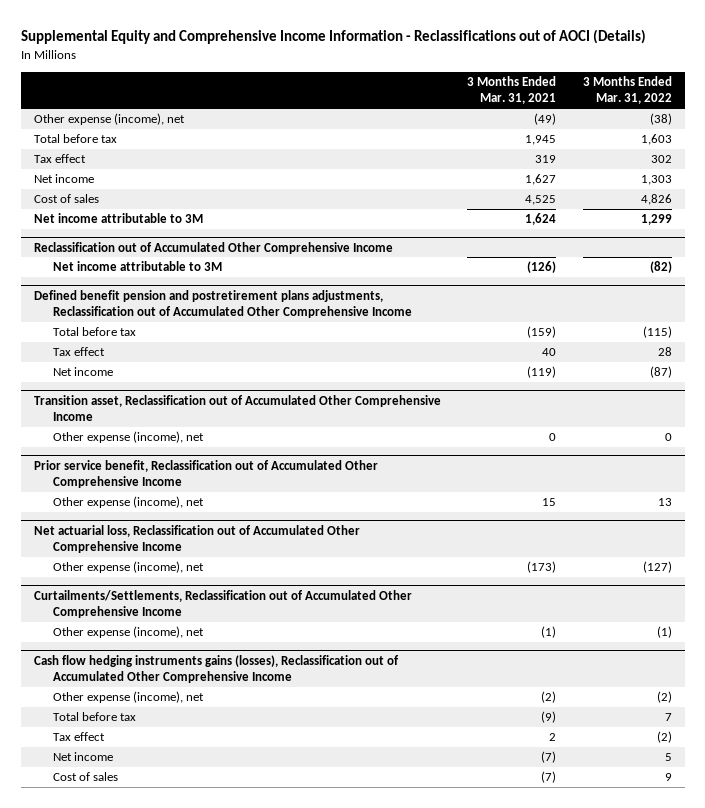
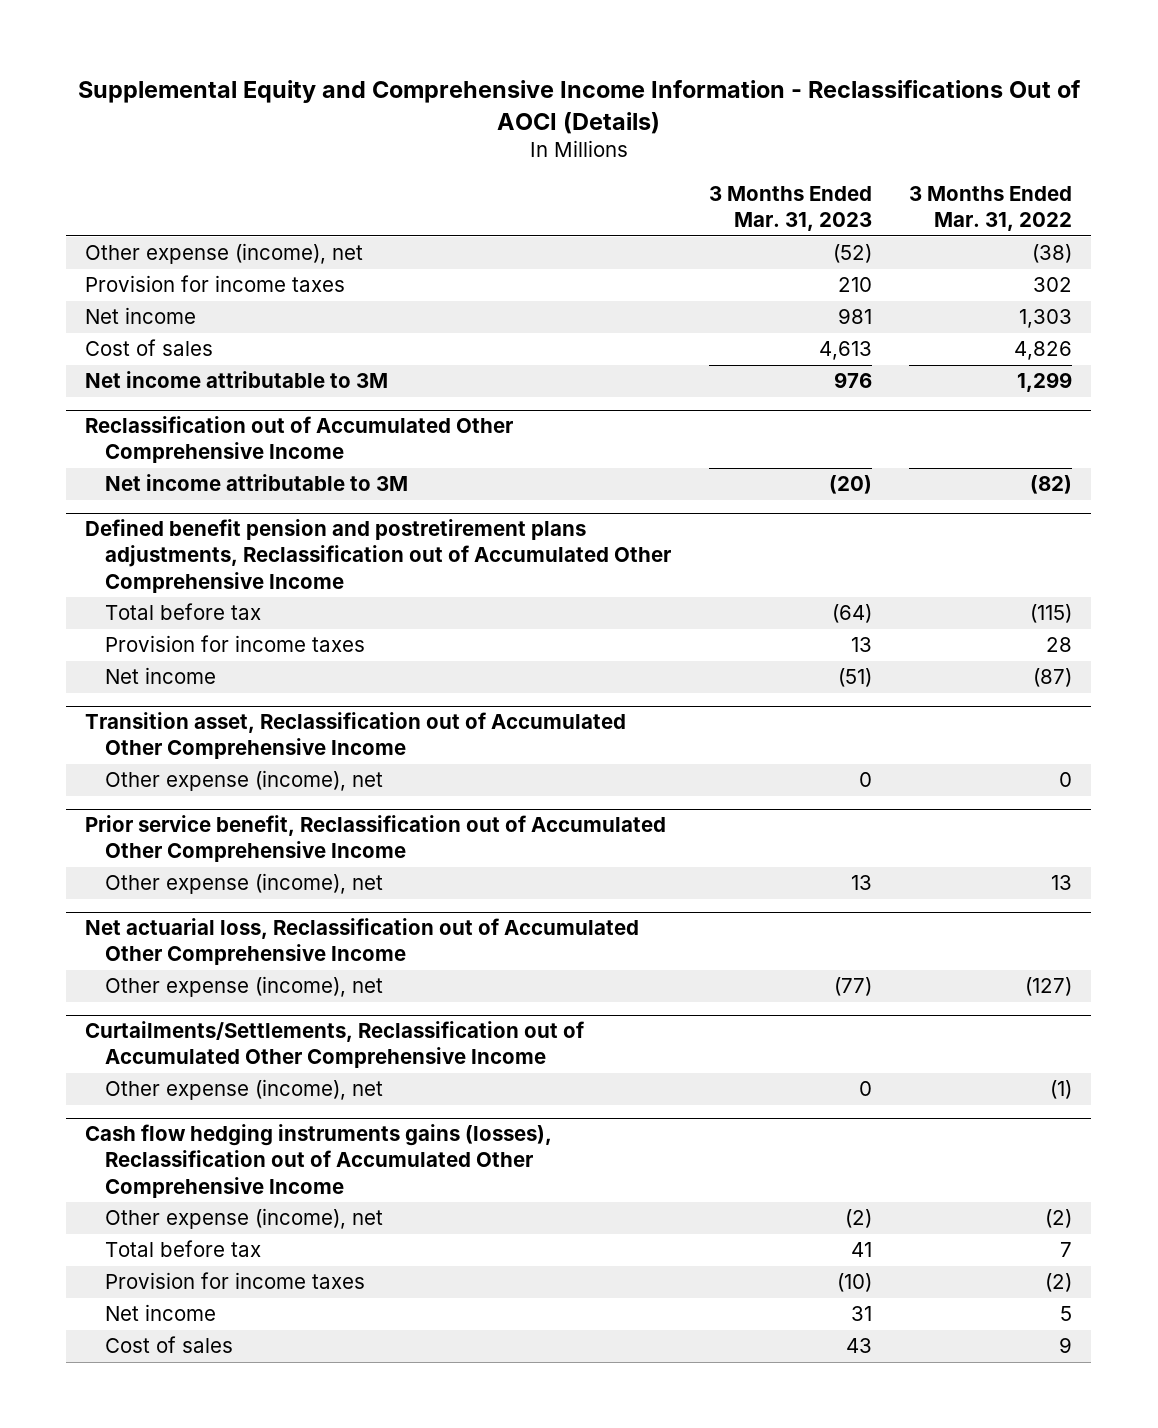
[20,28,646,44] Supplemental Equity and Comprehensive Income Information - Reclassifications out of AOCI (Details) -> [77,79,1081,134] Supplemental Equity and Comprehensive Income Information - Reclassifications Out of AOCI (Details)
[467,75,557,105] 3 Months Ended Mar. 31, 2021 -> none
none -> [708,186,872,232] 3 Months Ended Mar. 31, 2023
[33,134,117,144] Total before tax -> none
[33,154,86,164] Tax effect -> [85,275,346,293] Provision for income taxes
[52,347,105,357] Tax effect -> [105,635,366,653] Provision for income taxes
[52,732,105,742] Tax effect -> [105,1272,366,1290] Provision for income taxes

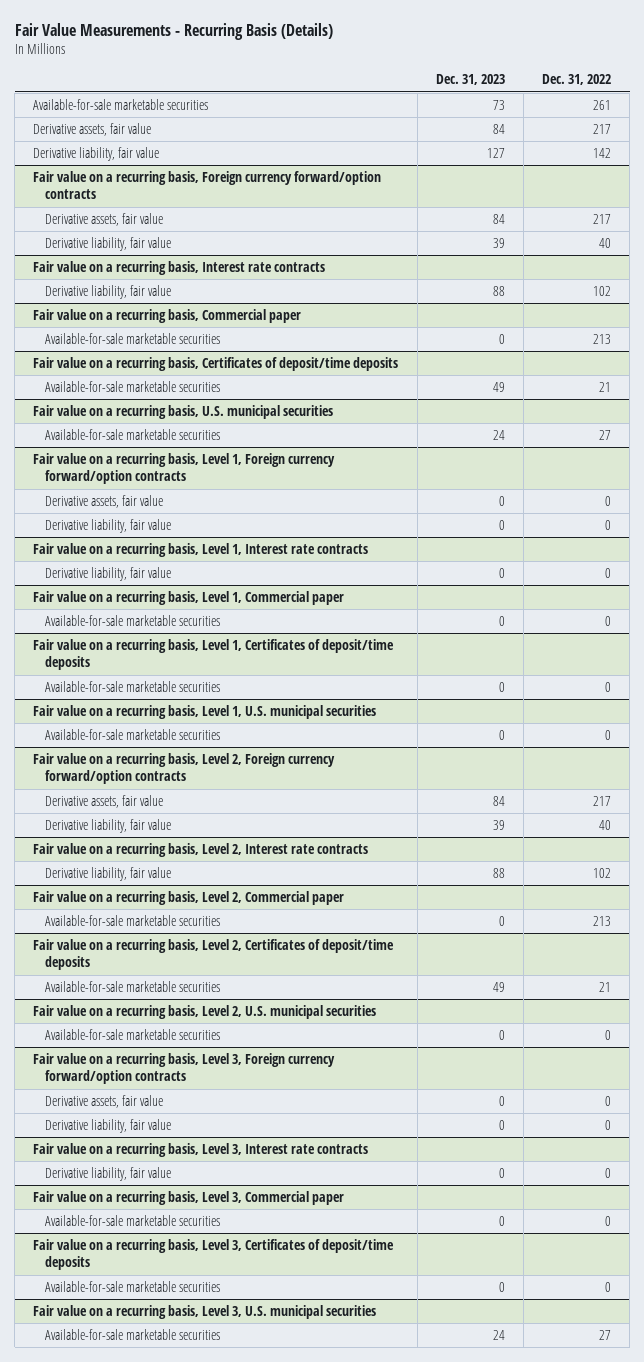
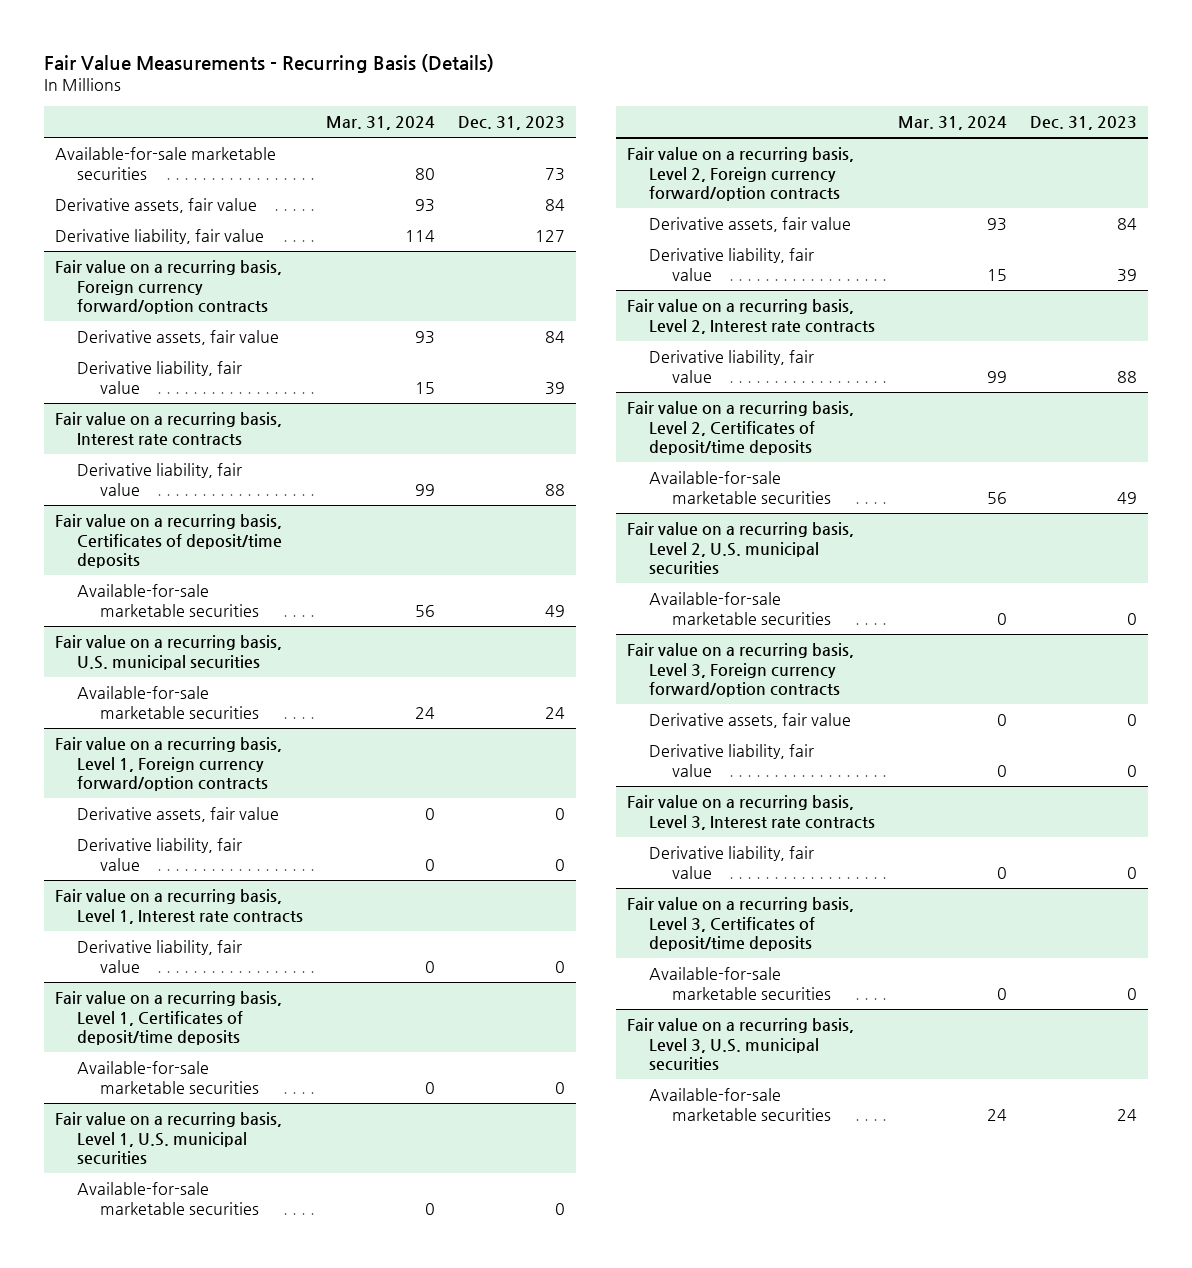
[542,74,612,86] Dec. 31, 2022 -> none
none -> [326,116,436,131] Mar. 31, 2024
[33,308,302,323] Fair value on a recurring basis, Commercial paper -> none
[45,332,221,344] Available-for-sale marketable securities -> none
[33,590,345,605] Fair value on a recurring basis, Level 1, Commercial paper -> none
[45,614,221,626] Available-for-sale marketable securities -> none
[33,890,345,905] Fair value on a recurring basis, Level 2, Commercial paper -> none
[45,914,221,926] Available-for-sale marketable securities -> none
[33,1190,345,1205] Fair value on a recurring basis, Level 3, Commercial paper -> none
[45,1214,221,1226] Available-for-sale marketable securities -> none

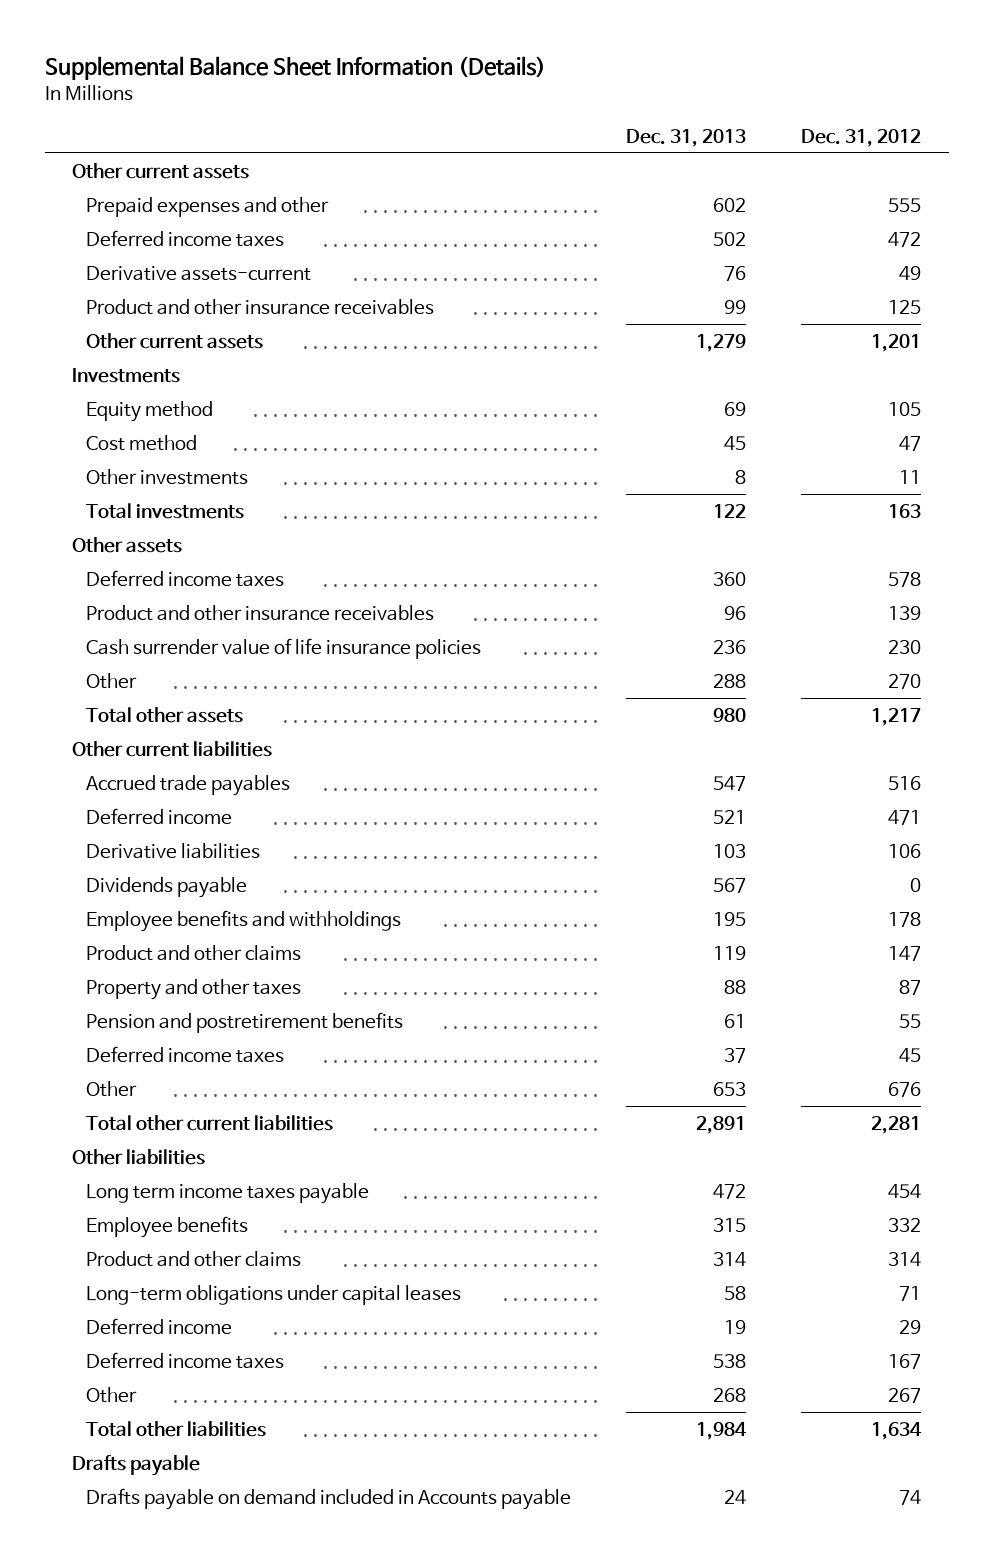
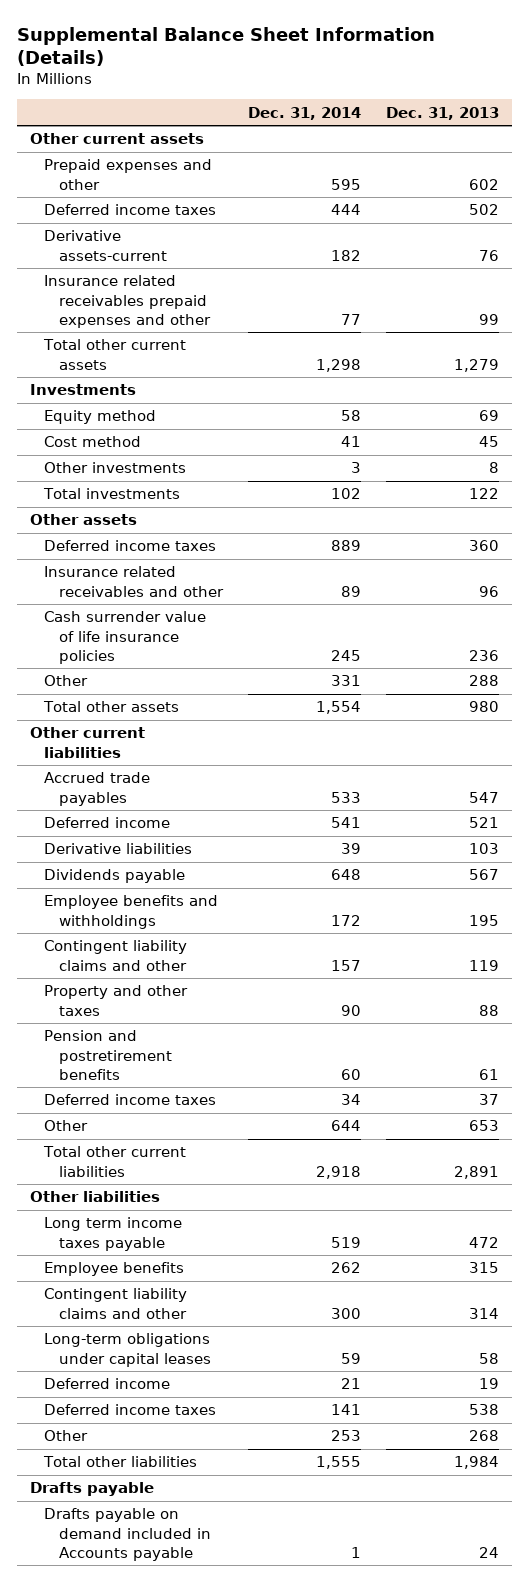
[801,128,922,147] Dec. 31, 2012 -> none
none -> [248,106,362,120] Dec. 31, 2014
[86,298,435,315] Product and other insurance receivables -> [44,275,212,329] Insurance related receivables prepaid expenses and other
[86,332,264,349] Other current assets -> [43,339,187,370] Total other current assets
[86,604,435,621] Product and other insurance receivables -> [44,566,225,597] Insurance related receivables and other
[86,944,302,961] Product and other claims -> [44,940,188,971] Contingent liability claims and other
[86,1250,302,1267] Product and other claims -> [44,1288,188,1319] Contingent liability claims and other

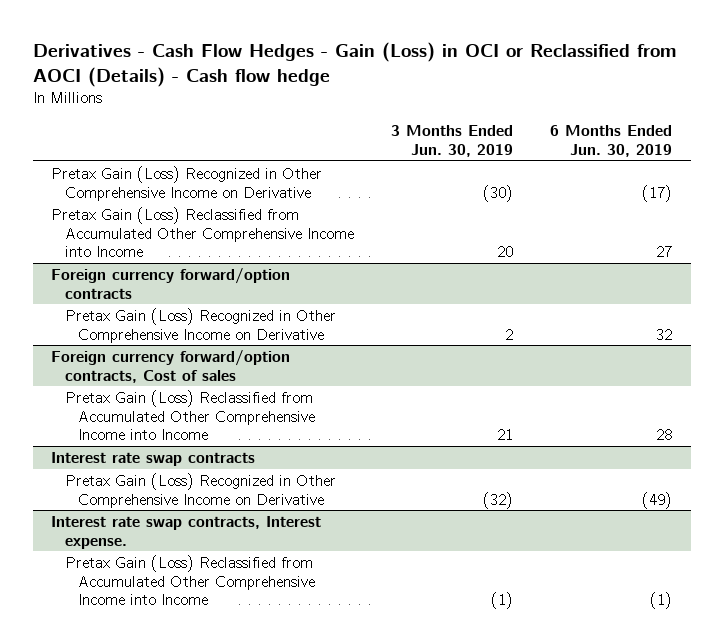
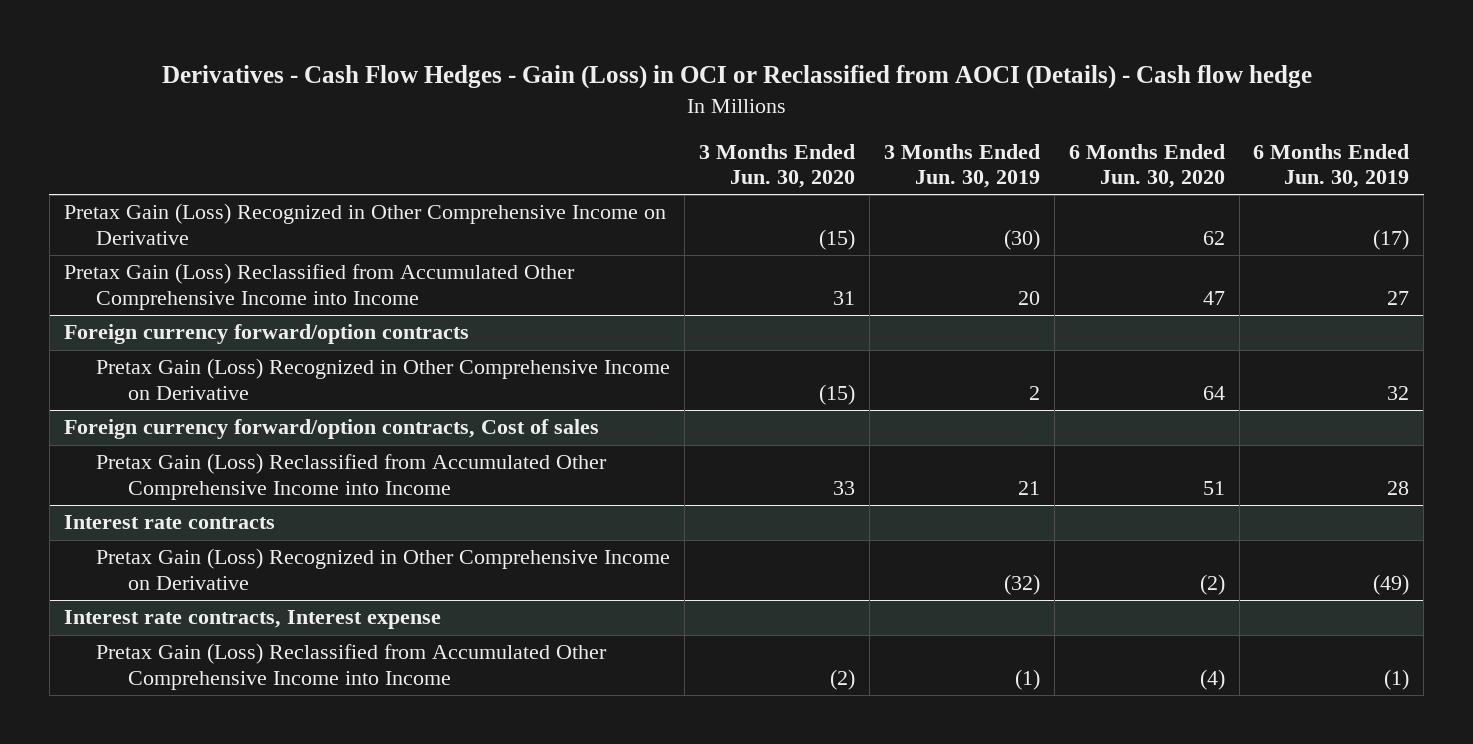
none -> [698,144,855,189] 3 Months Ended Jun. 30, 2020
none -> [1068,144,1225,189] 6 Months Ended Jun. 30, 2020
[51,451,256,466] Interest rate swap contracts -> [63,515,275,530] Interest rate contracts
[51,515,322,549] Interest rate swap contracts, Interest expense. -> [63,610,441,630] Interest rate contracts, Interest expense

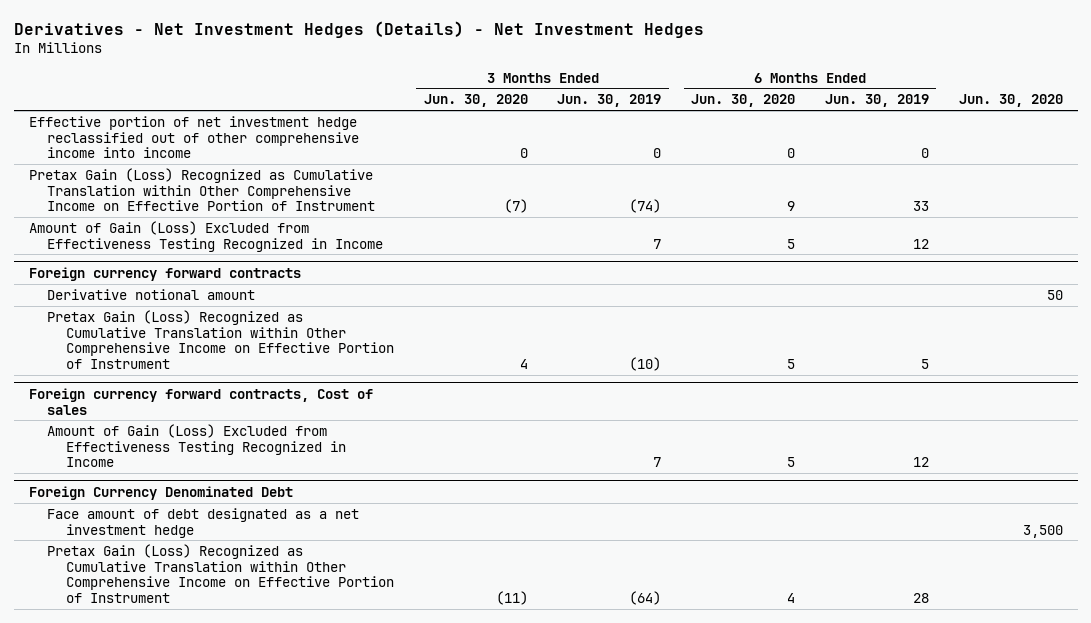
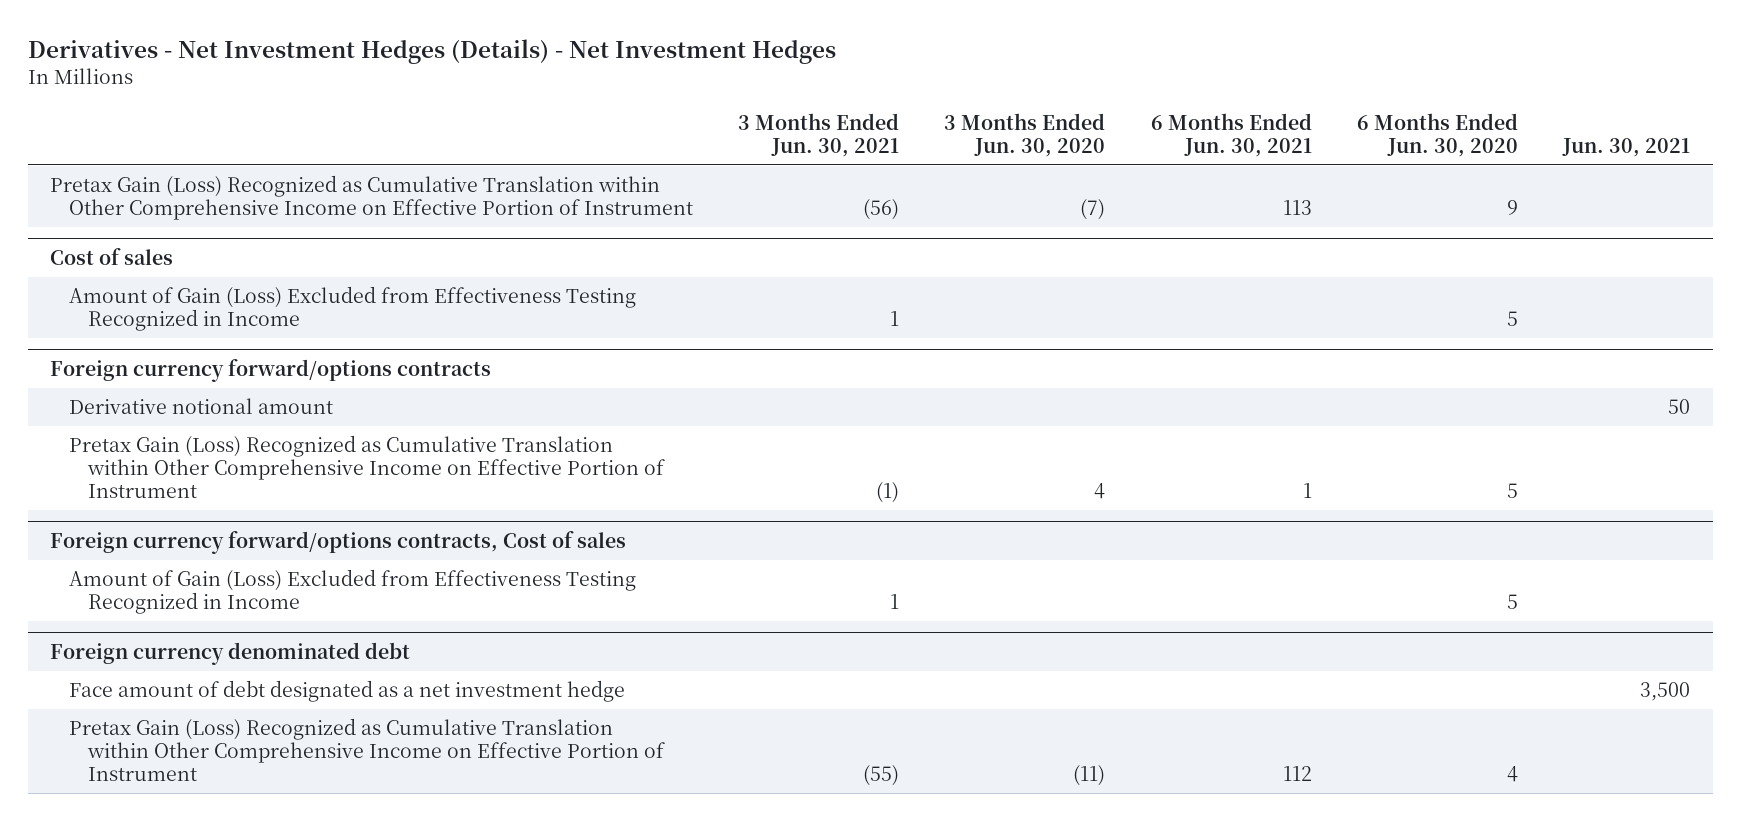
[557,94,662,108] Jun. 30, 2019 -> none
[824,94,929,108] Jun. 30, 2019 -> none
[958,94,1063,108] Jun. 30, 2020 -> none
none -> [738,112,900,157] 3 Months Ended Jun. 30, 2021
none -> [1150,112,1312,157] 6 Months Ended Jun. 30, 2021
none -> [1562,137,1691,157] Jun. 30, 2021
[28,115,360,159] Effective portion of net investment hedge reclassified out of other comprehensive income into income -> none
none -> [50,247,174,265] Cost of sales
[28,266,301,281] Foreign currency forward contracts -> [50,358,492,382] Foreign currency forward/options contracts
[28,387,373,415] Foreign currency forward contracts, Cost of sales -> [50,530,627,554] Foreign currency forward/options contracts, Cost of sales
[28,485,293,500] Foreign Currency Denominated Debt -> [50,641,411,665] Foreign currency denominated debt

